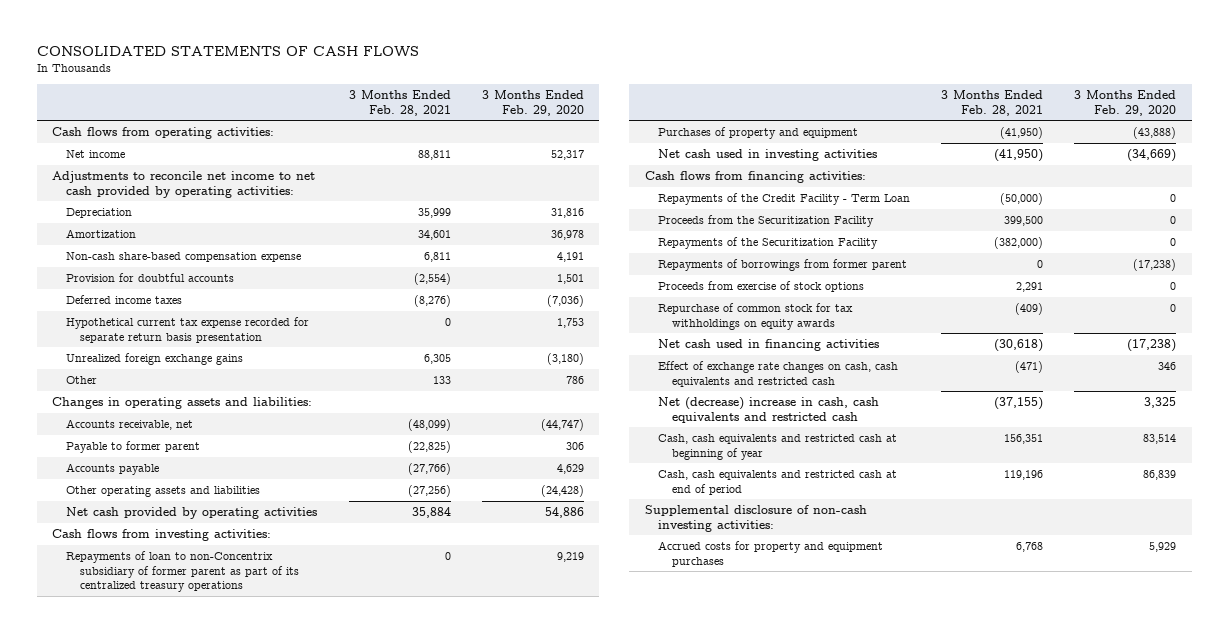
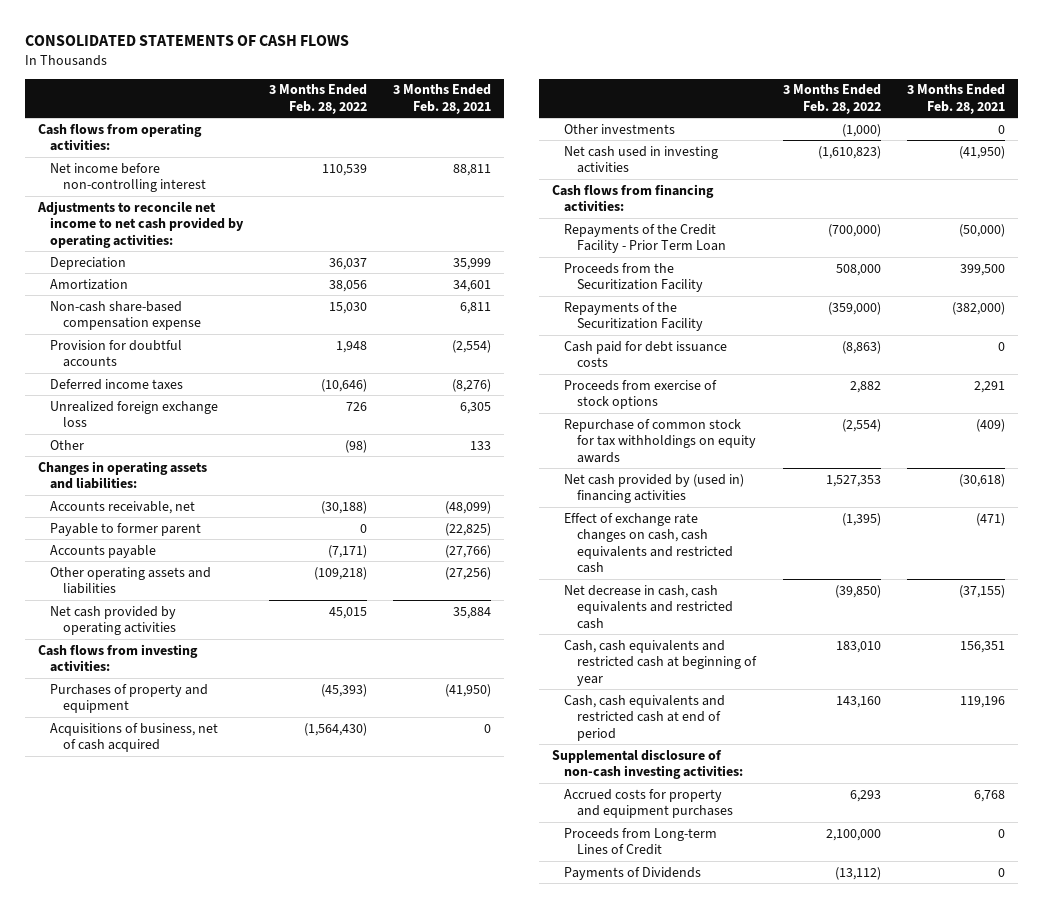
[481,90,584,116] 3 Months Ended Feb. 29, 2020 -> none
none -> [269,84,368,114] 3 Months Ended Feb. 28, 2022
[66,149,126,158] Net income -> [50,162,206,193] Net income before non-controlling interest
[66,316,310,343] Hypothetical current tax expense recorded for separate return basis presentation -> none
[66,352,244,365] Unrealized foreign exchange gains -> [50,400,219,428] Unrealized foreign exchange loss
[66,550,299,593] Repayments of loan to non-Concentrix subsidiary of former parent as part of its centralized treasury operations -> none
none -> [50,722,219,753] Acquisitions of business, net of cash acquired
none -> [564,123,676,134] Other investments
[658,192,911,205] Repayments of the Credit Facility - Term Loan -> [564,223,726,254] Repayments of the Credit Facility - Prior Term Loan
[658,258,908,271] Repayments of borrowings from former parent -> none
none -> [564,340,728,368] Cash paid for debt issuance costs
[658,338,880,351] Net cash used in financing activities -> [564,473,745,504] Net cash provided by (used in) financing activities
[658,396,880,423] Net (decrease) increase in cash, cash equivalents and restricted cash -> [564,584,733,629] Net decrease in cash, cash equivalents and restricted cash
none -> [564,827,718,856] Proceeds from Long-term Lines of Credit
none -> [564,866,702,880] Payments of Dividends

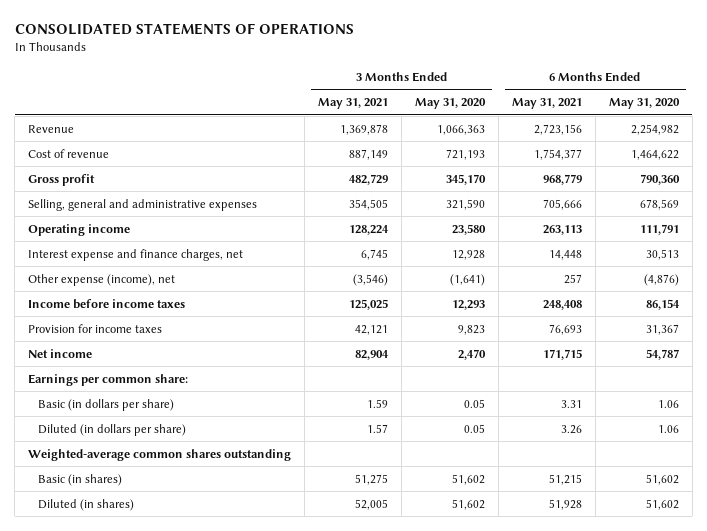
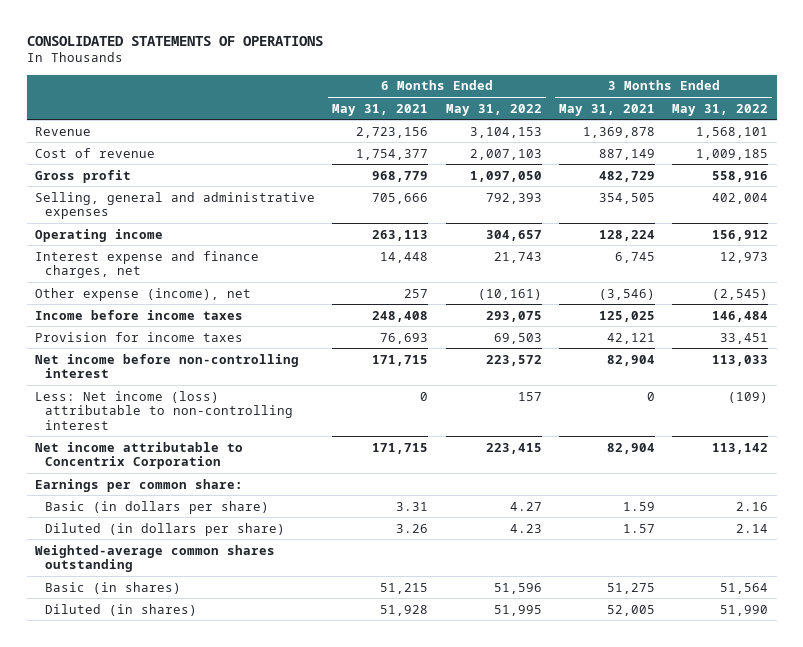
[415,98,487,110] May 31, 2020 -> none
[608,98,680,110] May 31, 2020 -> none
none -> [445,103,542,116] May 31, 2022
none -> [672,103,769,116] May 31, 2022
none -> [35,353,300,379] Net income before non-controlling interest
none -> [35,390,293,430] Less: Net income (loss) attributable to non-controlling interest
[28,348,93,358] Net income -> [35,441,244,470] Net income attributable to Concentrix Corporation

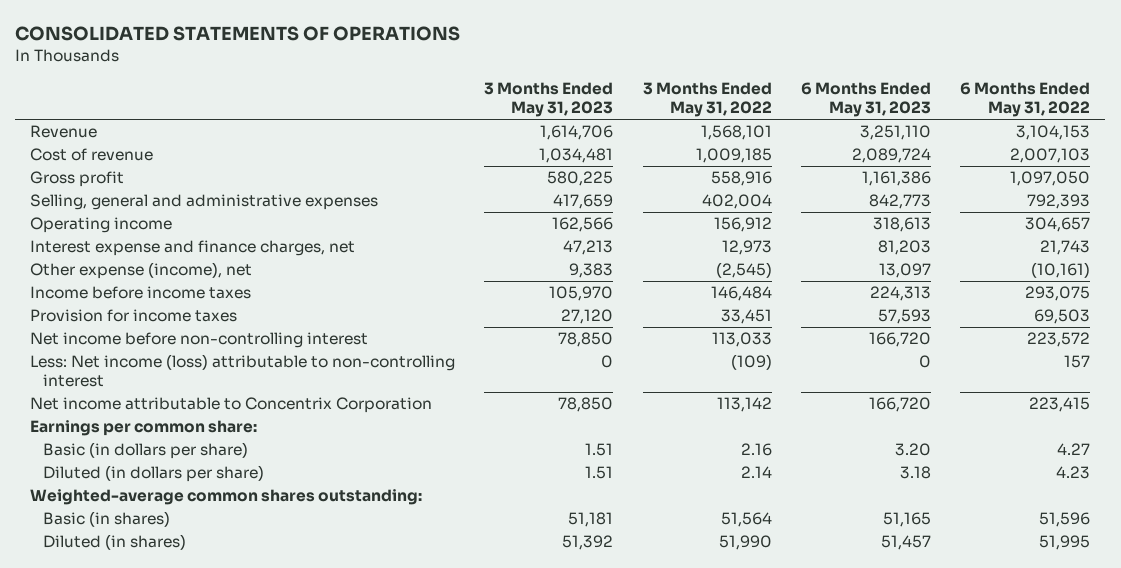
[332,103,429,116] May 31, 2021 -> none
[558,103,655,116] May 31, 2021 -> none
none -> [484,82,614,118] 3 Months Ended May 31, 2023
none -> [801,82,932,118] 6 Months Ended May 31, 2023
[35,544,276,573] Weighted-average common shares outstanding -> [30,489,423,506] Weighted-average common shares outstanding:

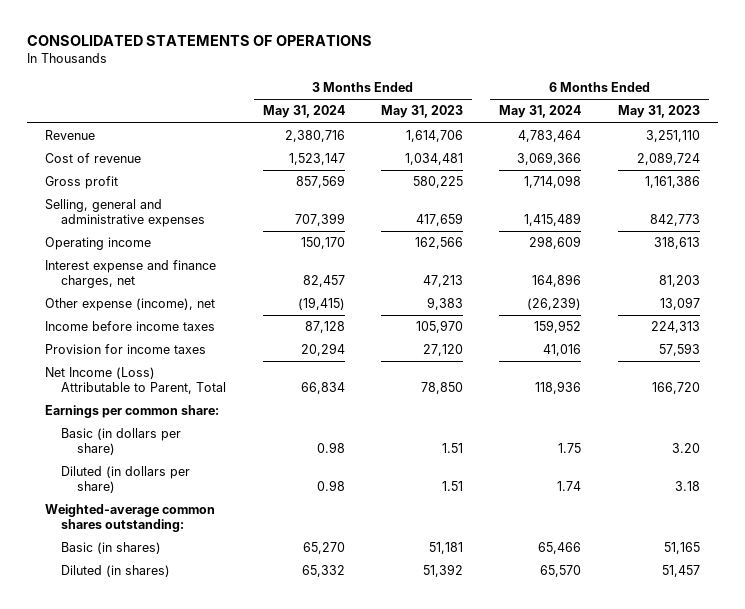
[642,82,772,118] 3 Months Ended May 31, 2022 -> none
[960,82,1091,118] 6 Months Ended May 31, 2022 -> none
none -> [262,105,345,119] May 31, 2024
none -> [499,105,582,119] May 31, 2024
[30,332,369,349] Net income before non-controlling interest -> none
[30,354,456,388] Less: Net income (loss) attributable to non-controlling interest -> none
[30,397,433,414] Net income attributable to Concentrix Corporation -> [45,367,227,395] Net Income (Loss) Attributable to Parent, Total

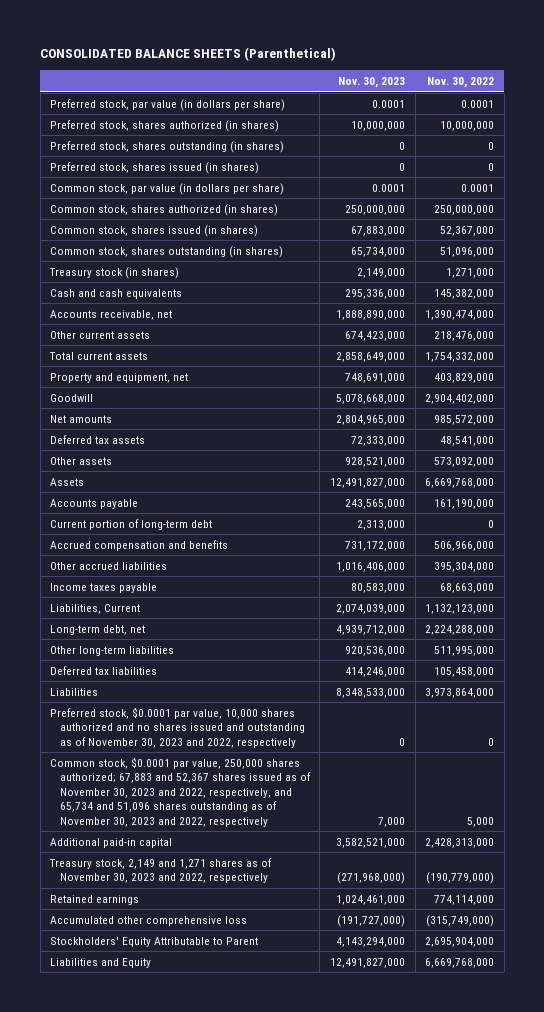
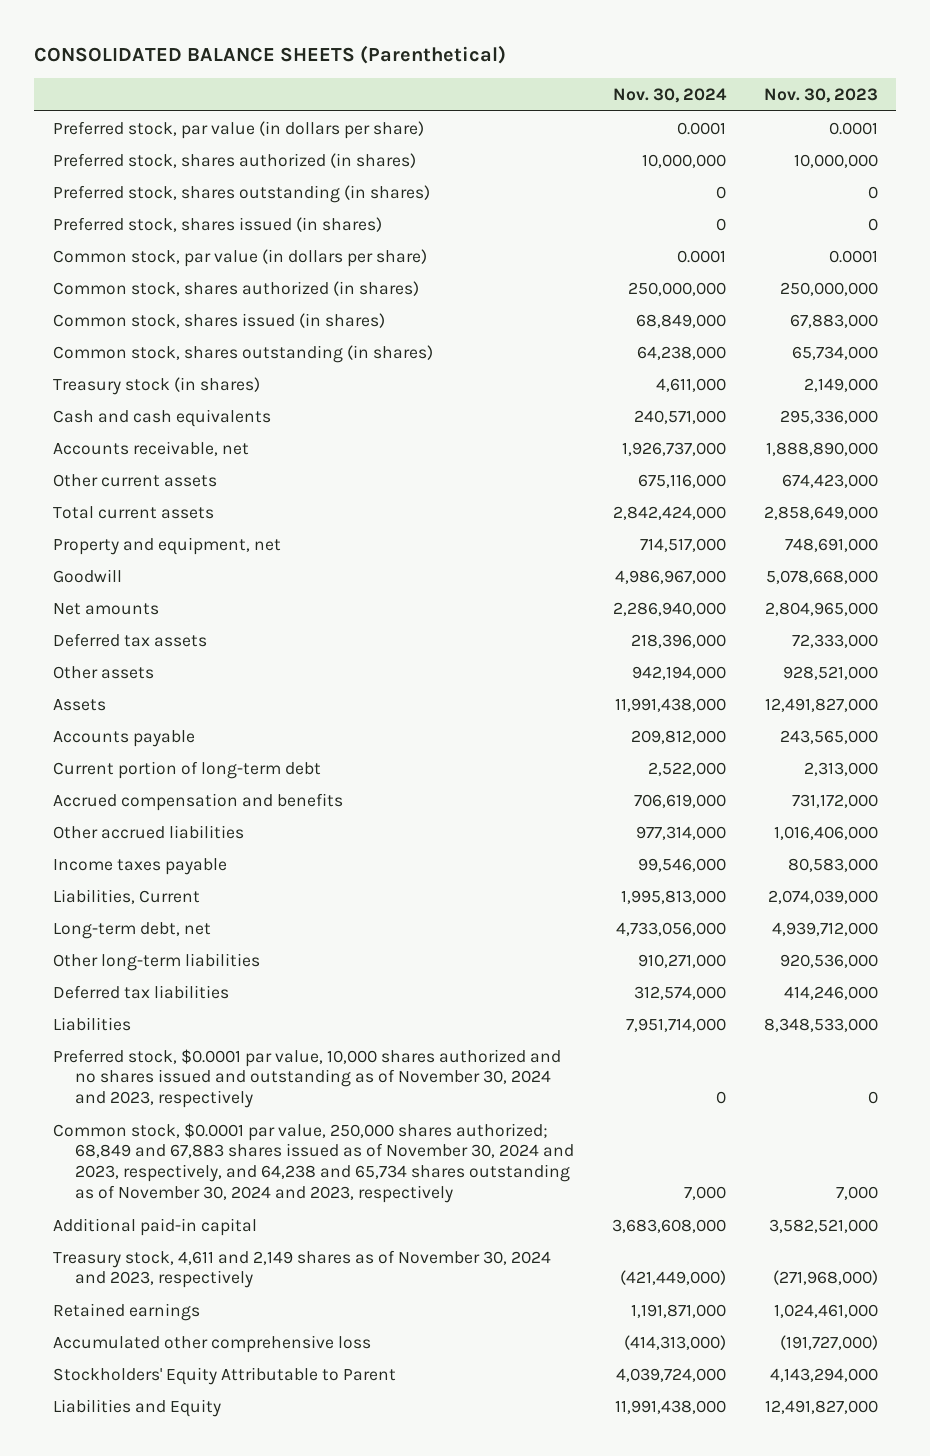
[427,77,495,89] Nov. 30, 2022 -> none
none -> [612,88,727,104] Nov. 30, 2024
[50,706,305,748] Preferred stock, $0.0001 par value, 10,000 shares authorized and no shares issued and outstanding as of November 30, 2023 and 2022, respectively -> [52,1048,561,1109] Preferred stock, $0.0001 par value, 10,000 shares authorized and no shares issued and outstanding as of November 30, 2024 and 2023, respectively
[50,756,311,827] Common stock, $0.0001 par value, 250,000 shares authorized; 67,883 and 52,367 shares issued as of November 30, 2023 and 2022, respectively, and 65,734 and 51,096 shares outstanding as of November 30, 2023 and 2022, respectively -> [52,1122,574,1204] Common stock, $0.0001 par value, 250,000 shares authorized; 68,849 and 67,883 shares issued as of November 30, 2024 and 2023, respectively, and 64,238 and 65,734 shares outstanding as of November 30, 2024 and 2023, respectively
[49,857,273,884] Treasury stock, 2,149 and 1,271 shares as of November 30, 2023 and 2022, respectively -> [52,1249,551,1289] Treasury stock, 4,611 and 2,149 shares as of November 30, 2024 and 2023, respectively

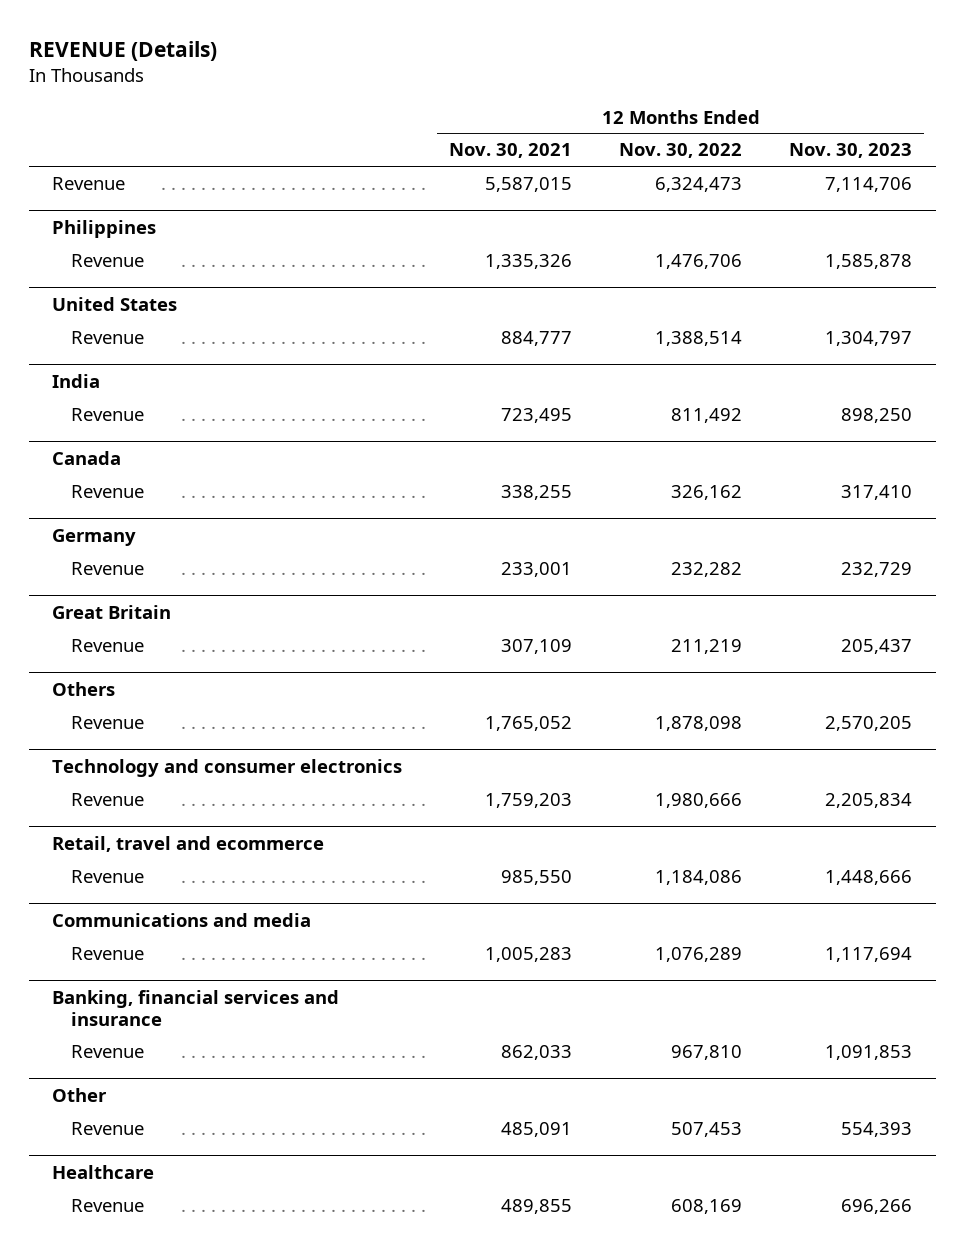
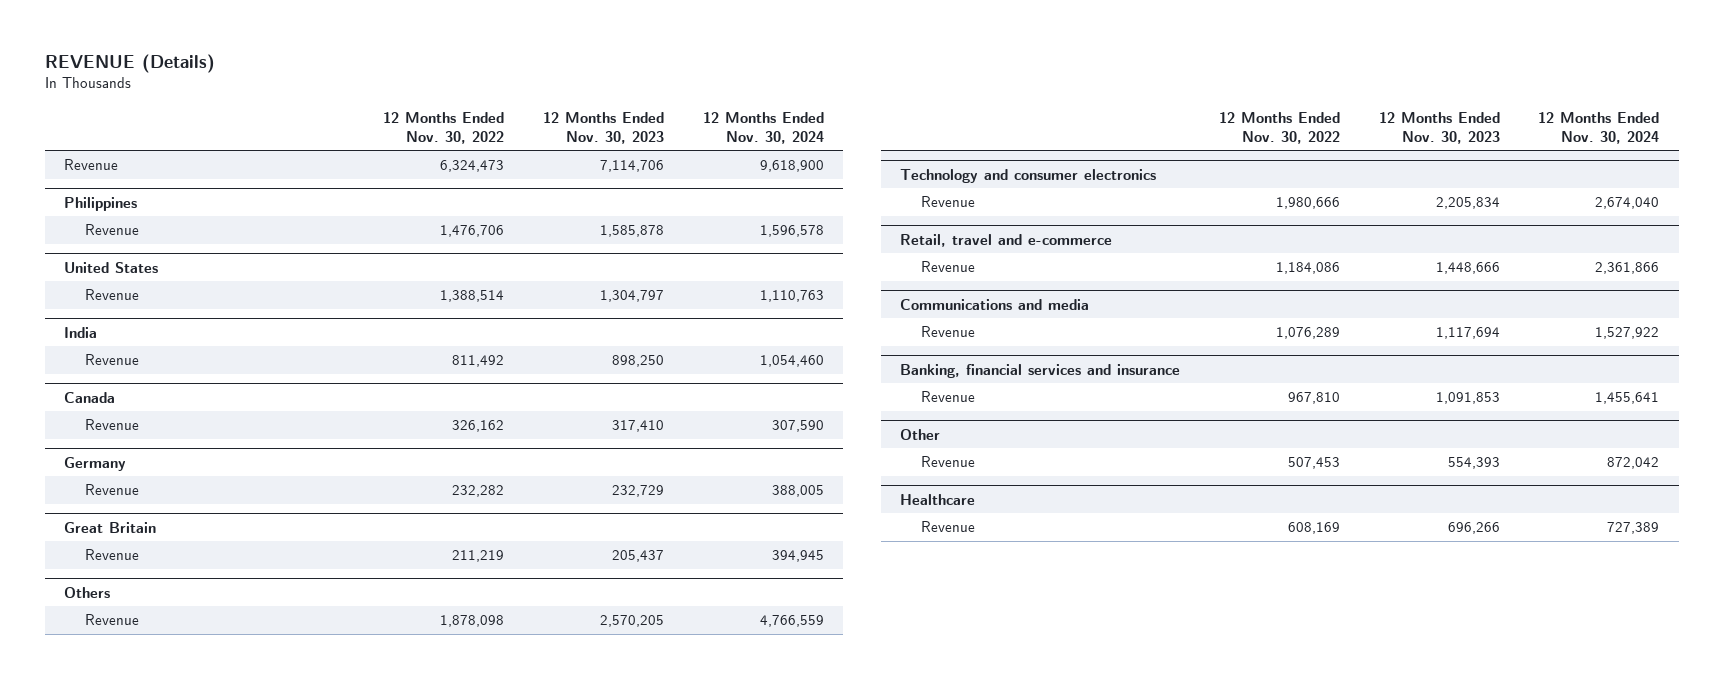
[449,143,573,159] Nov. 30, 2021 -> none
none -> [702,111,824,144] 12 Months Ended Nov. 30, 2024
[52,835,325,852] Retail, travel and ecommerce -> [899,233,1112,247] Retail, travel and e-commerce

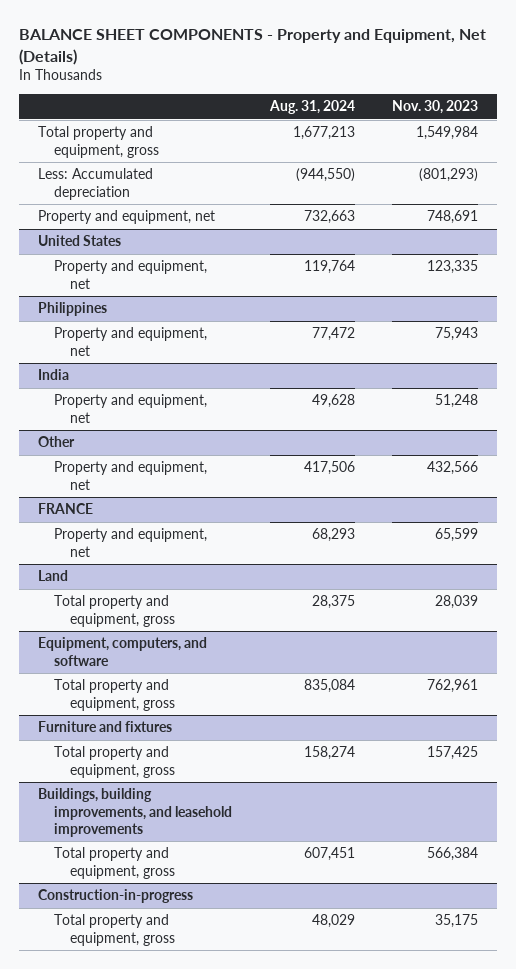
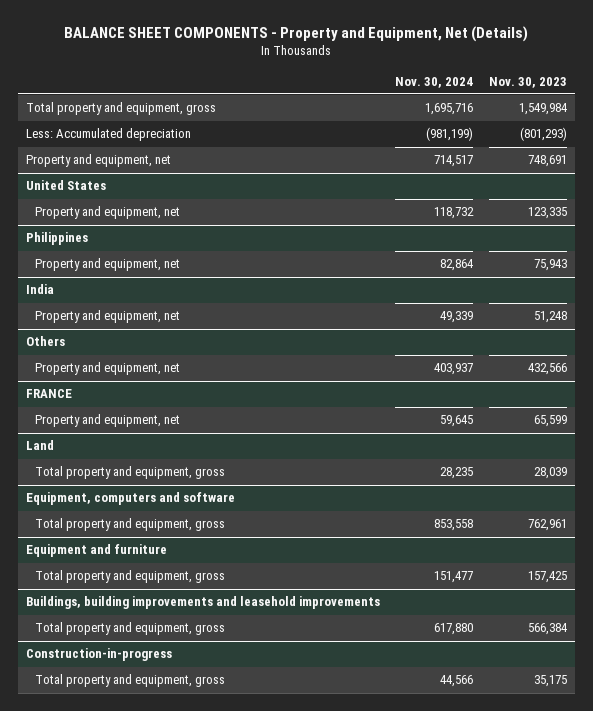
[268,100,355,115] Aug. 31, 2024 -> none
none -> [395,76,474,88] Nov. 30, 2024
[37,436,75,448] Other -> [25,336,65,347] Others
[37,637,207,666] Equipment, computers, and software -> [25,492,235,506] Equipment, computers and software
[37,721,172,733] Furniture and fixtures -> [25,544,167,558] Equipment and furniture
[37,788,232,837] Buildings, building improvements, and leasehold improvements -> [25,596,380,610] Buildings, building improvements and leasehold improvements

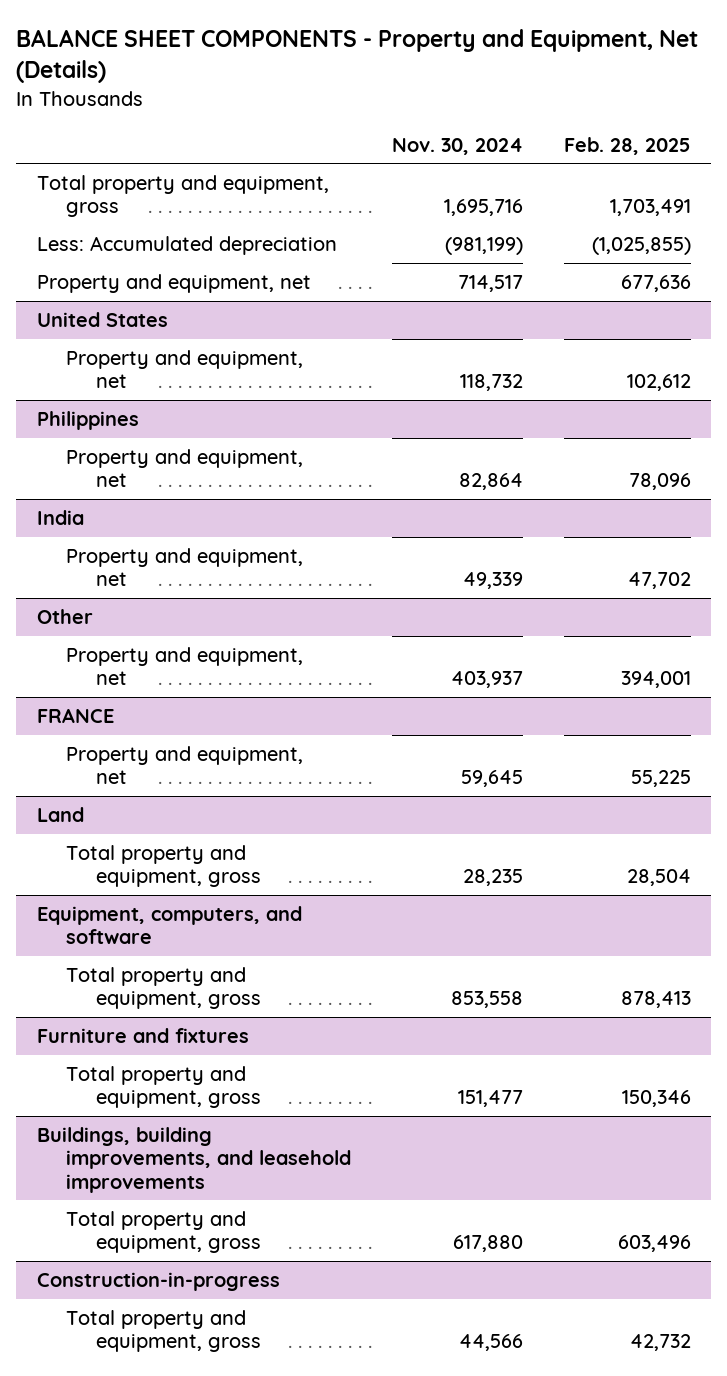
[489,76,568,88] Nov. 30, 2023 -> none
none -> [563,136,691,155] Feb. 28, 2025
[25,336,65,347] Others -> [36,608,93,624] Other
[25,492,235,506] Equipment, computers and software -> [36,905,302,945] Equipment, computers, and software
[25,544,167,558] Equipment and furniture -> [36,1027,249,1043] Furniture and fixtures
[25,596,380,610] Buildings, building improvements and leasehold improvements -> [36,1126,352,1193] Buildings, building improvements, and leasehold improvements

